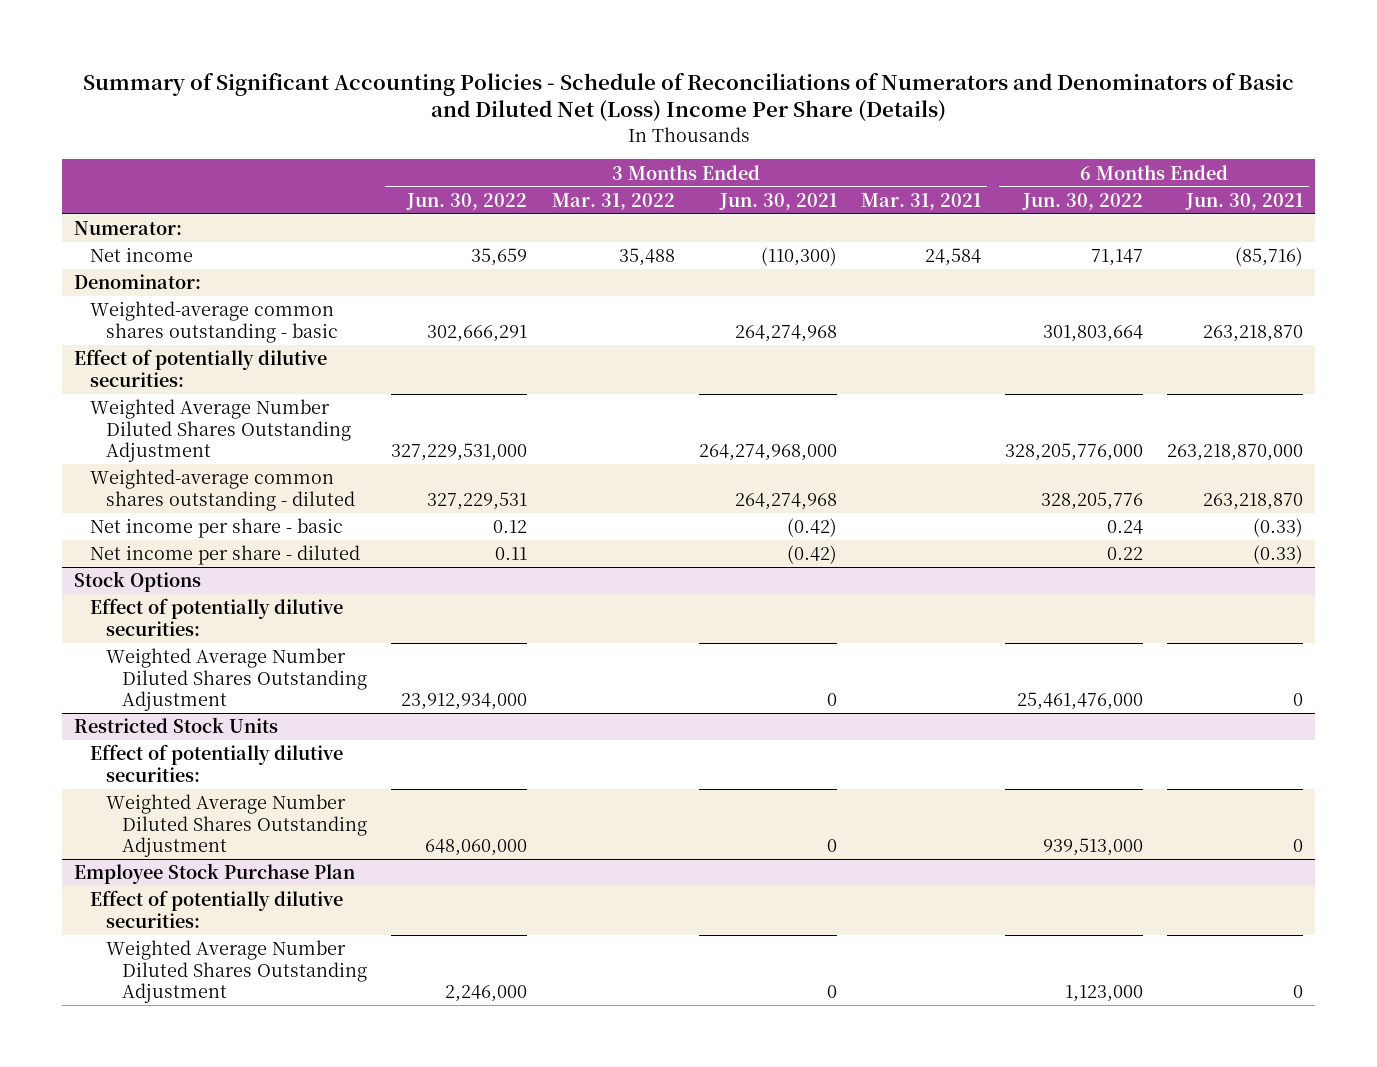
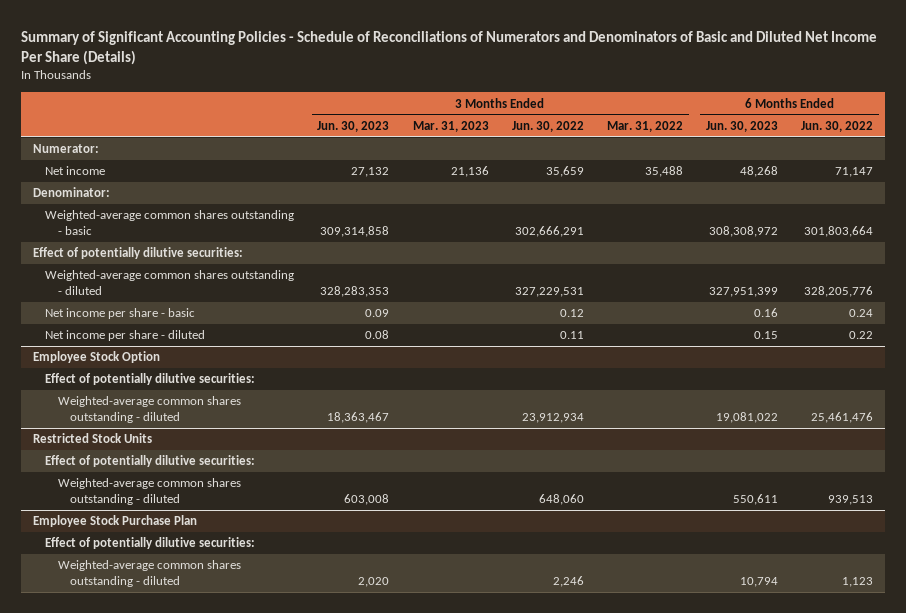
[82,72,1294,123] Summary of Significant Accounting Policies - Schedule of Reconciliations of Numerators and Denominators of Basic and Diluted Net (Loss) Income Per Share (Details) -> [21,30,878,65] Summary of Significant Accounting Policies - Schedule of Reconciliations of Numerators and Denominators of Basic and Diluted Net Income Per Share (Details)
[718,192,837,210] Jun. 30, 2021 -> none
[860,192,981,210] Mar. 31, 2021 -> none
[1185,192,1304,210] Jun. 30, 2021 -> none
none -> [317,120,390,132] Jun. 30, 2023
none -> [412,120,489,132] Mar. 31, 2023
none -> [705,120,778,132] Jun. 30, 2023
[90,399,352,463] Weighted Average Number Diluted Shares Outstanding Adjustment -> none
[74,571,202,593] Stock Options -> [33,351,161,364] Employee Stock Option
[106,648,368,712] Weighted Average Number Diluted Shares Outstanding Adjustment -> [57,396,241,424] Weighted-average common shares outstanding - diluted
[401,693,528,711] 23,912,934,000 -> [521,413,584,424] 23,912,934
[1017,692,1144,711] 25,461,476,000 -> [811,412,874,424] 25,461,476
[106,794,368,858] Weighted Average Number Diluted Shares Outstanding Adjustment -> [57,478,241,506] Weighted-average common shares outstanding - diluted
[425,839,528,857] 648,060,000 -> [538,494,584,506] 648,060
[1043,838,1144,857] 939,513,000 -> [828,495,874,506] 939,513
[106,940,368,1004] Weighted Average Number Diluted Shares Outstanding Adjustment -> [57,560,241,588] Weighted-average common shares outstanding - diluted
[445,985,528,1003] 2,246,000 -> [552,576,584,588] 2,246
[1065,985,1144,1003] 1,123,000 -> [842,577,874,588] 1,123

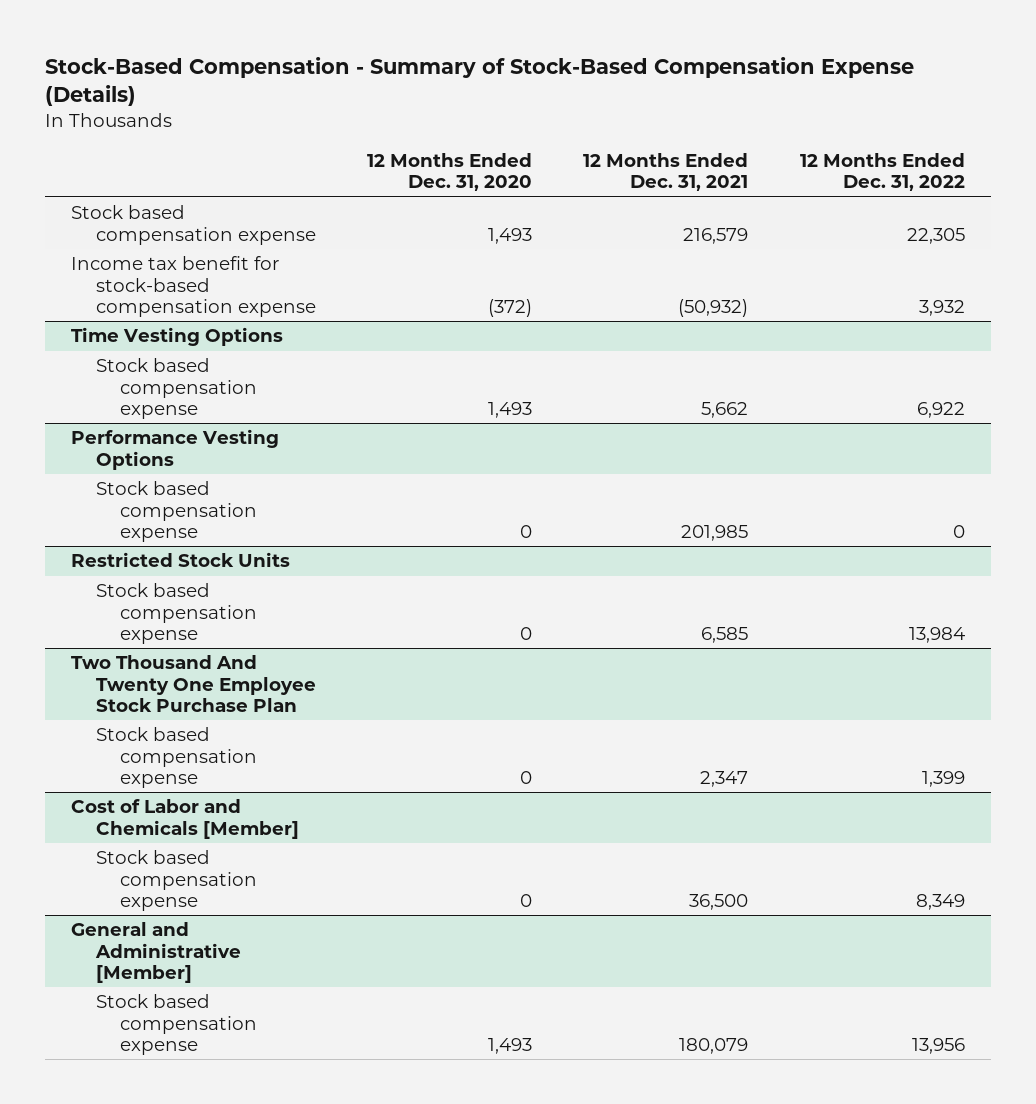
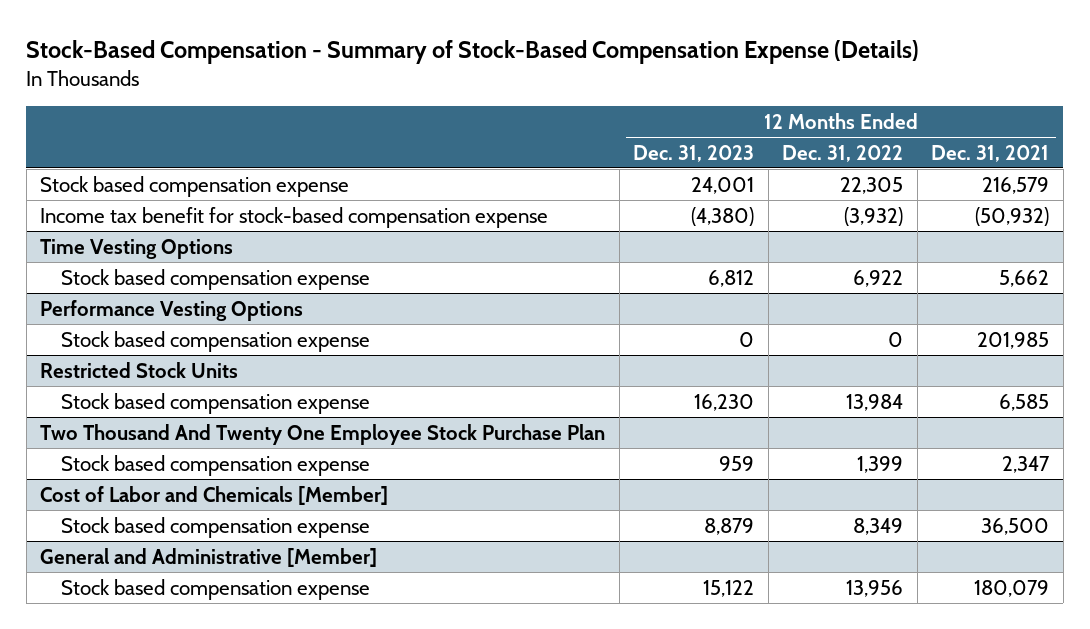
[366,152,532,192] 12 Months Ended Dec. 31, 2020 -> none
none -> [633,144,755,162] Dec. 31, 2023
[918,299,965,316] 3,932 -> [844,206,904,226] (3,932)

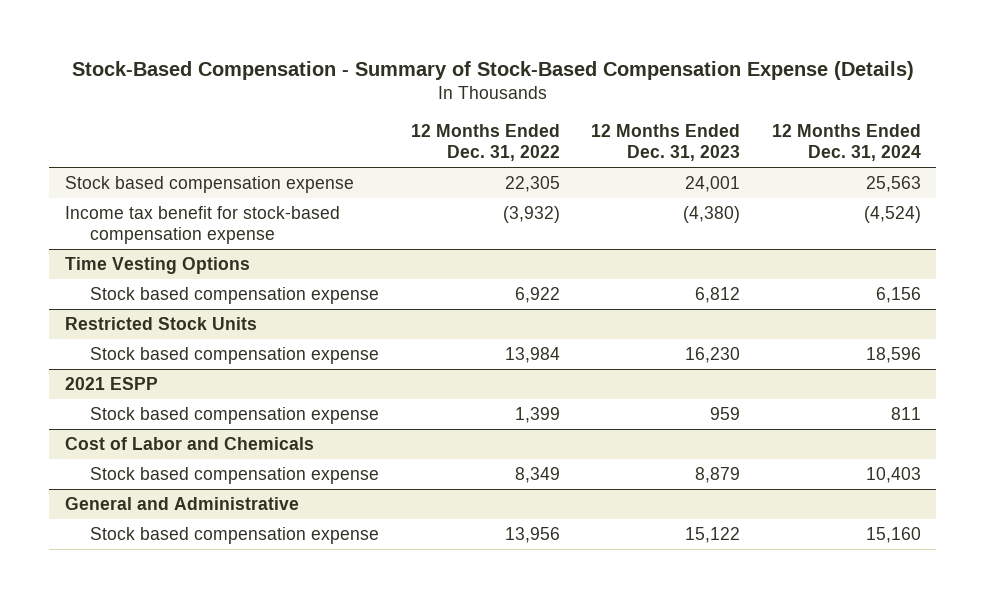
[931,144,1050,162] Dec. 31, 2021 -> none
none -> [771,124,921,162] 12 Months Ended Dec. 31, 2024
[40,299,304,321] Performance Vesting Options -> none
[61,330,371,352] Stock based compensation expense -> none
[40,423,606,445] Two Thousand And Twenty One Employee Stock Purchase Plan -> [64,376,158,390] 2021 ESPP
[40,485,389,505] Cost of Labor and Chemicals [Member] -> [64,436,314,450] Cost of Labor and Chemicals
[40,547,378,567] General and Administrative [Member] -> [64,496,299,510] General and Administrative

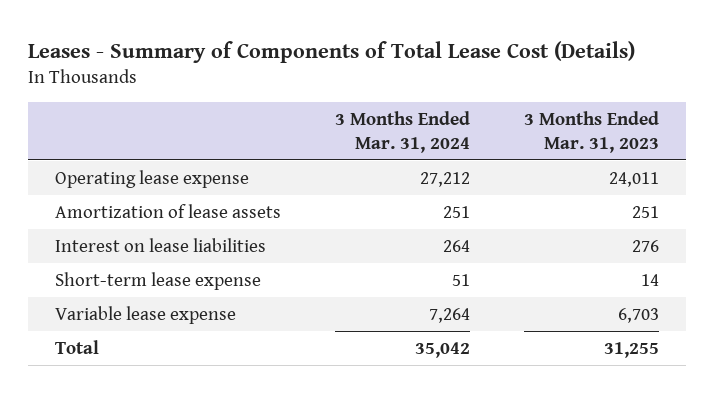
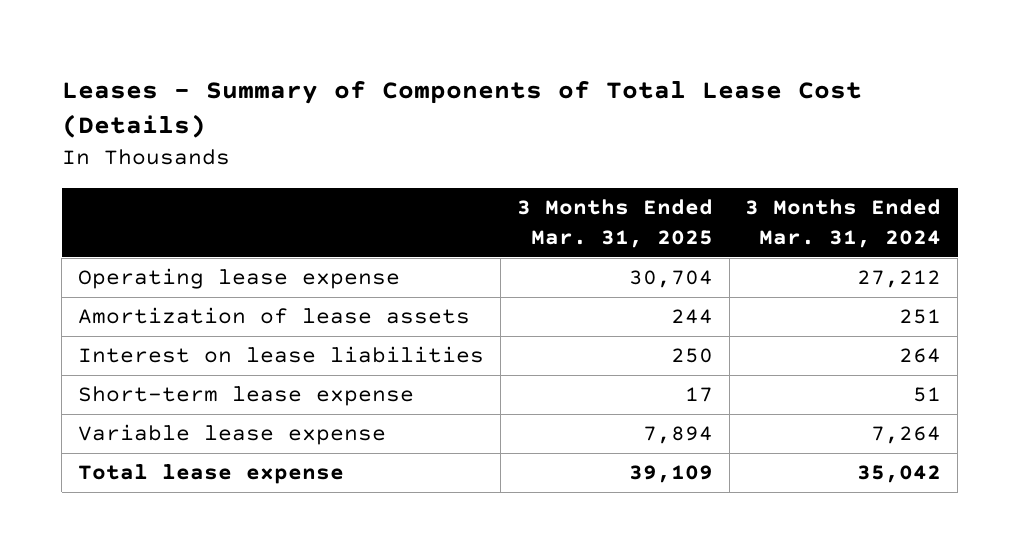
[524,110,660,153] 3 Months Ended Mar. 31, 2023 -> none
none -> [516,199,713,248] 3 Months Ended Mar. 31, 2025
[55,339,100,354] Total -> [78,464,345,485] Total lease expense

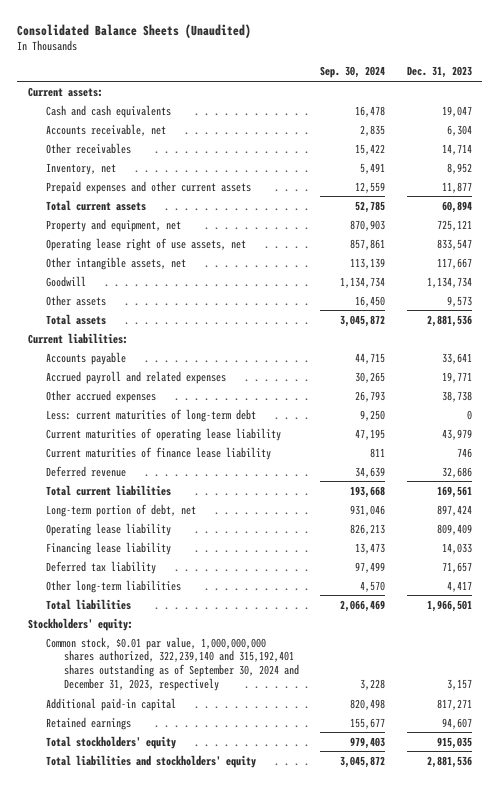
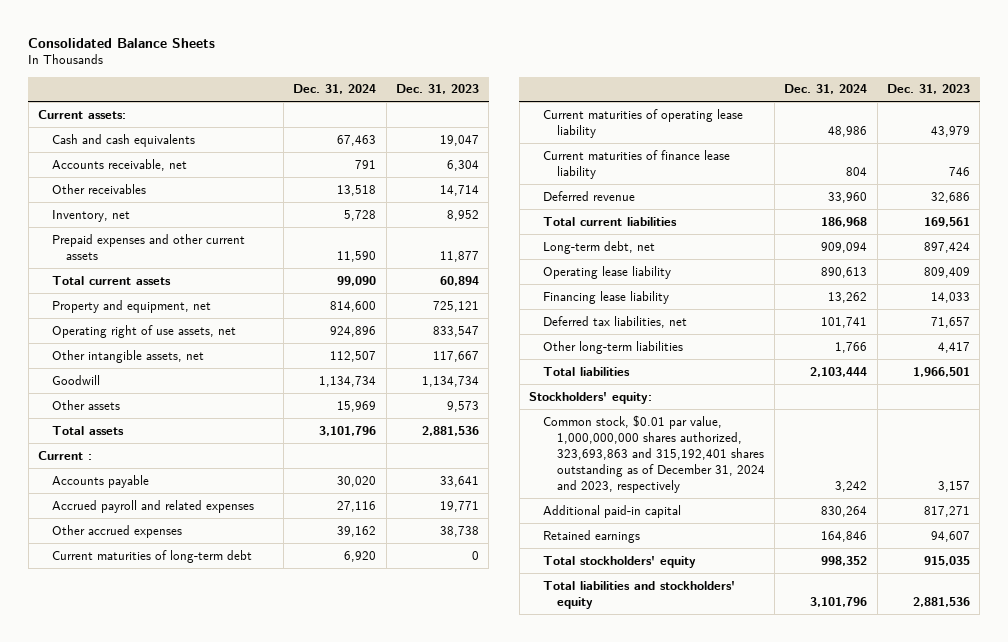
[16,23,251,38] Consolidated Balance Sheets (Unaudited) -> [28,37,216,48] Consolidated Balance Sheets
[320,66,386,79] Sep. 30, 2024 -> none
none -> [293,84,377,95] Dec. 31, 2024
[45,237,246,251] Operating lease right of use assets, net -> [52,324,237,338] Operating right of use assets, net
[27,332,128,344] Current liabilities: -> [38,450,93,460] Current :
[45,408,256,422] Less: current maturities of long-term debt -> [52,549,253,563] Current maturities of long-term debt
[45,503,196,517] Long-term portion of debt, net -> [543,240,656,254] Long-term debt, net
[45,560,156,574] Deferred tax liability -> [543,315,688,328] Deferred tax liabilities, net
[45,636,299,692] Common stock, $0.01 par value, 1,000,000,000 shares authorized, 322,239,140 and 315,192,401 shares outstanding as of September 30, 2024 and December 31, 2023, respectively -> [543,414,765,493] Common stock, $0.01 par value, 1,000,000,000 shares authorized, 323,693,863 and 315,192,401 shares outstanding as of December 31, 2024 and 2023, respectively

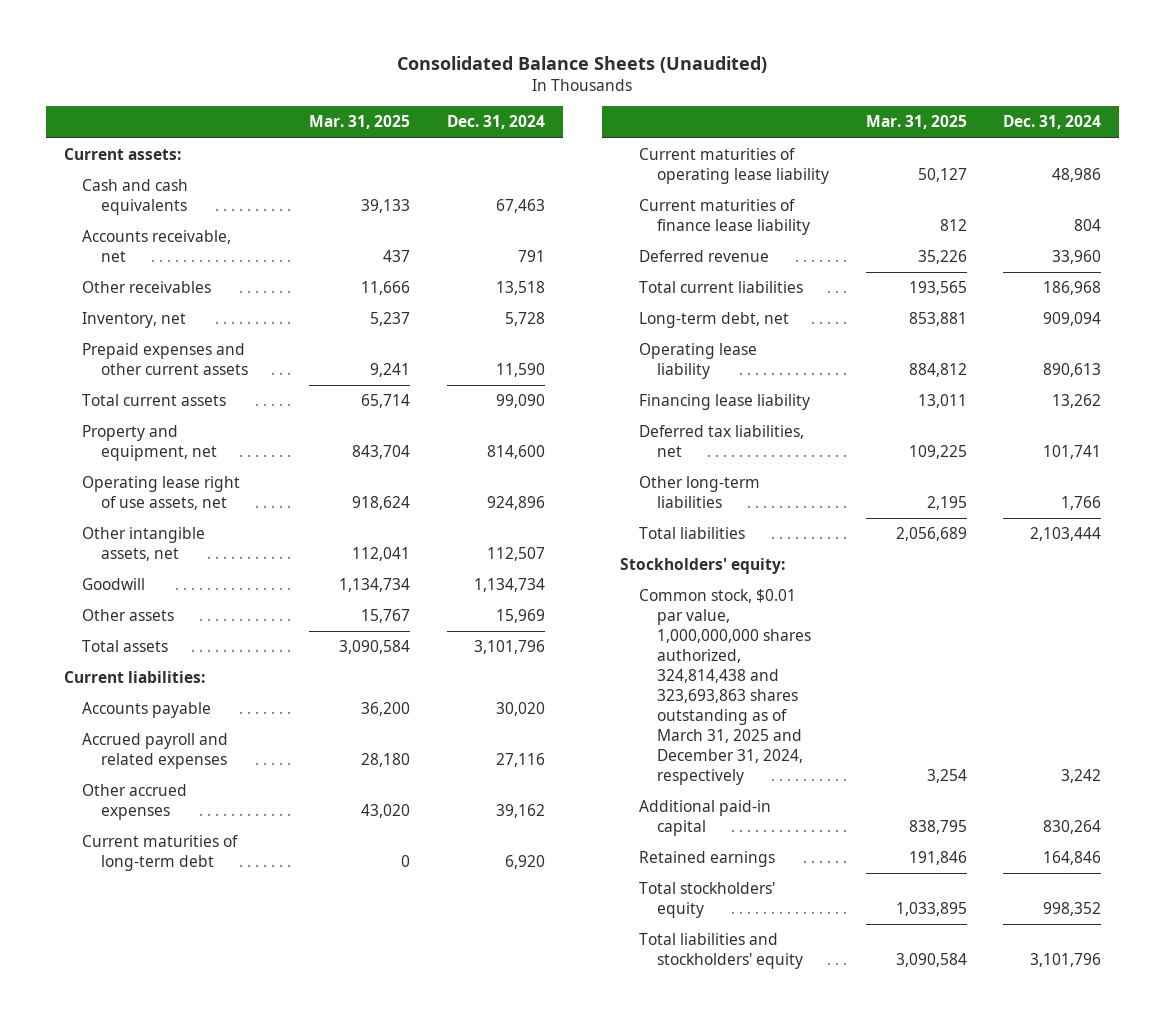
[28,37,216,48] Consolidated Balance Sheets -> [397,55,768,73] Consolidated Balance Sheets (Unaudited)
[395,84,479,95] Dec. 31, 2023 -> none
none -> [309,115,411,130] Mar. 31, 2025
[52,324,237,338] Operating right of use assets, net -> [82,476,241,511] Operating lease right of use assets, net
[38,450,93,460] Current : -> [63,671,205,684] Current liabilities:
[543,414,765,493] Common stock, $0.01 par value, 1,000,000,000 shares authorized, 323,693,863 and 315,192,401 shares outstanding as of December 31, 2024 and 2023, respectively -> [638,589,812,785] Common stock, $0.01 par value, 1,000,000,000 shares authorized, 324,814,438 and 323,693,863 shares outstanding as of March 31, 2025 and December 31, 2024, respectively

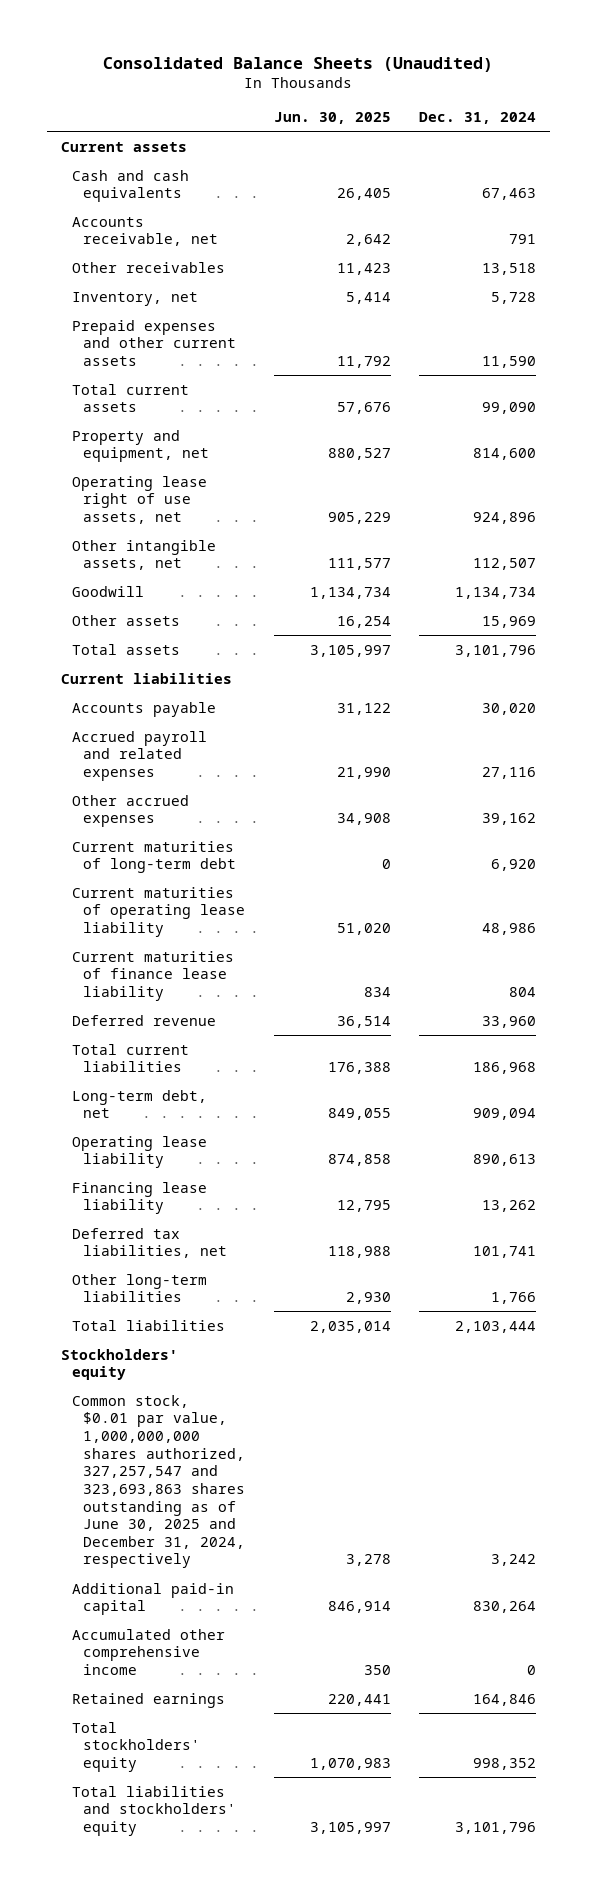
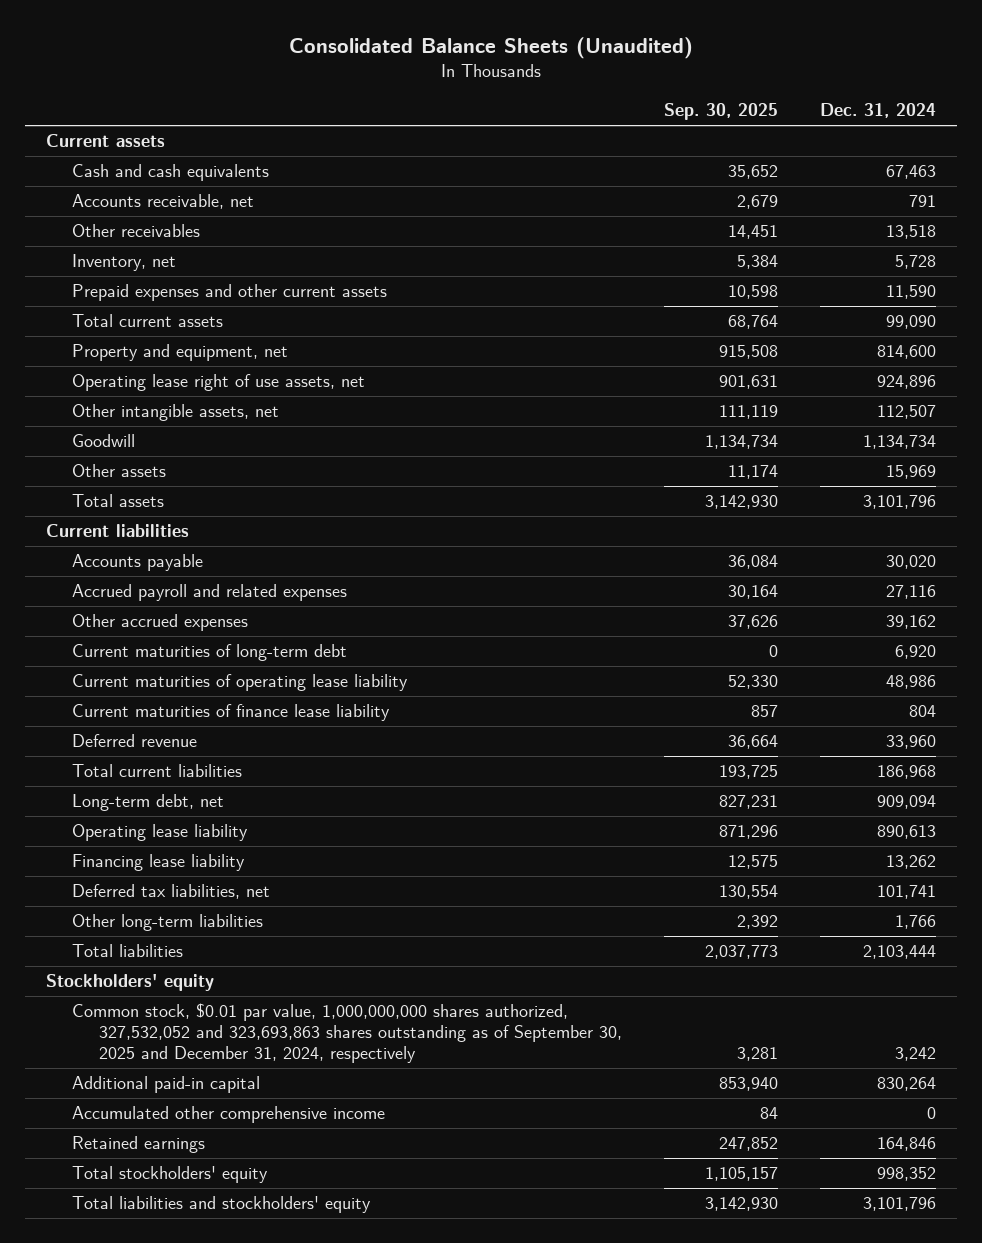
[273,112,391,125] Jun. 30, 2025 -> none
none -> [664,103,779,121] Sep. 30, 2025
[71,1394,245,1569] Common stock, $0.01 par value, 1,000,000,000 shares authorized, 327,257,547 and 323,693,863 shares outstanding as of June 30, 2025 and December 31, 2024, respectively -> [72,1003,623,1063] Common stock, $0.01 par value, 1,000,000,000 shares authorized, 327,532,052 and 323,693,863 shares outstanding as of September 30, 2025 and December 31, 2024, respectively

